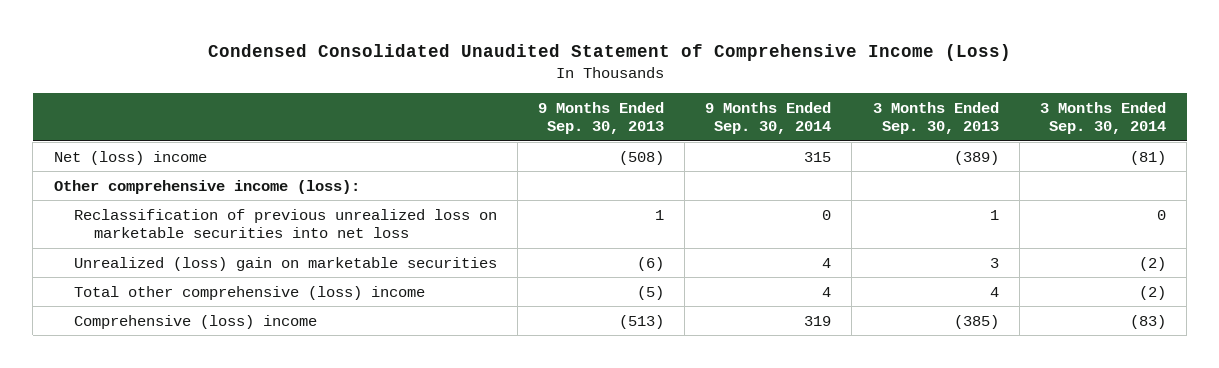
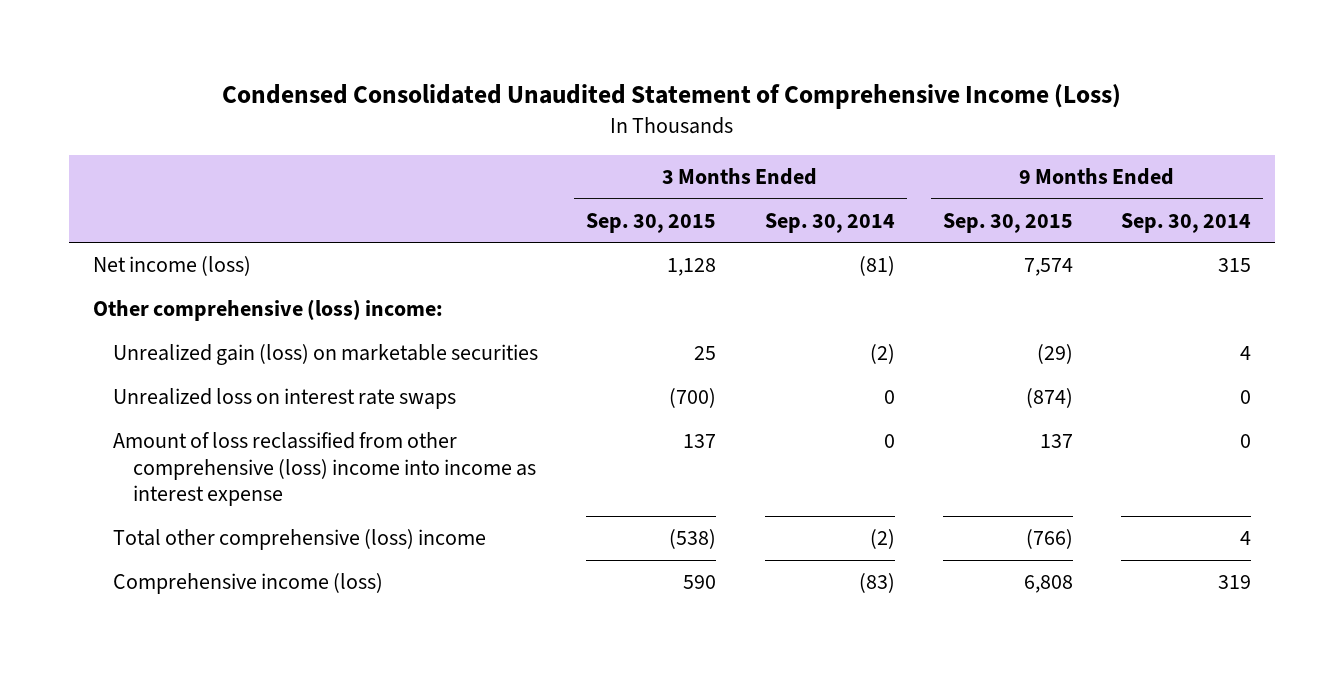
[537,101,664,135] 9 Months Ended Sep. 30, 2013 -> none
[872,101,999,135] 3 Months Ended Sep. 30, 2013 -> none
none -> [586,212,717,233] Sep. 30, 2015
none -> [942,212,1073,233] Sep. 30, 2015
[73,208,497,239] Reclassification of previous unrealized loss on marketable securities into net loss -> none
[53,150,207,165] Net (loss) income -> [92,256,251,277] Net income (loss)
[53,179,360,194] Other comprehensive income (loss): -> [92,299,443,322] Other comprehensive (loss) income:
[73,256,497,271] Unrealized (loss) gain on marketable securities -> [112,344,538,366] Unrealized gain (loss) on marketable securities
none -> [112,388,456,410] Unrealized loss on interest rate swaps
none -> [112,432,536,507] Amount of loss reclassified from other comprehensive (loss) income into income as interest expense
[73,314,317,329] Comprehensive (loss) income -> [112,573,383,595] Comprehensive income (loss)

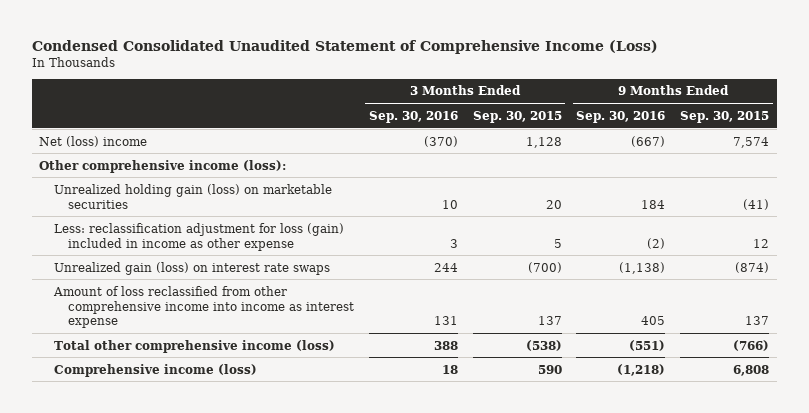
[764,212,895,233] Sep. 30, 2014 -> none
[1121,212,1252,233] Sep. 30, 2014 -> none
none -> [368,110,458,123] Sep. 30, 2016
none -> [576,110,666,123] Sep. 30, 2016
[92,256,251,277] Net income (loss) -> [39,135,148,147] Net (loss) income
[92,299,443,322] Other comprehensive (loss) income: -> [39,159,287,173] Other comprehensive income (loss):
[112,344,538,366] Unrealized gain (loss) on marketable securities -> [53,183,332,209] Unrealized holding gain (loss) on marketable securities
[694,346,717,361] 25 -> [545,199,562,209] 20
[1036,344,1073,365] (29) -> [743,198,770,210] (41)
none -> [53,222,344,251] Less: reclassification adjustment for loss (gain) included in income as other expense
[112,388,456,410] Unrealized loss on interest rate swaps -> [53,261,330,275] Unrealized gain (loss) on interest rate swaps
[112,432,536,507] Amount of loss reclassified from other comprehensive (loss) income into income as interest expense -> [52,285,355,329] Amount of loss reclassified from other comprehensive income into income as interest expense
[112,529,486,551] Total other comprehensive (loss) income -> [53,339,335,353] Total other comprehensive income (loss)

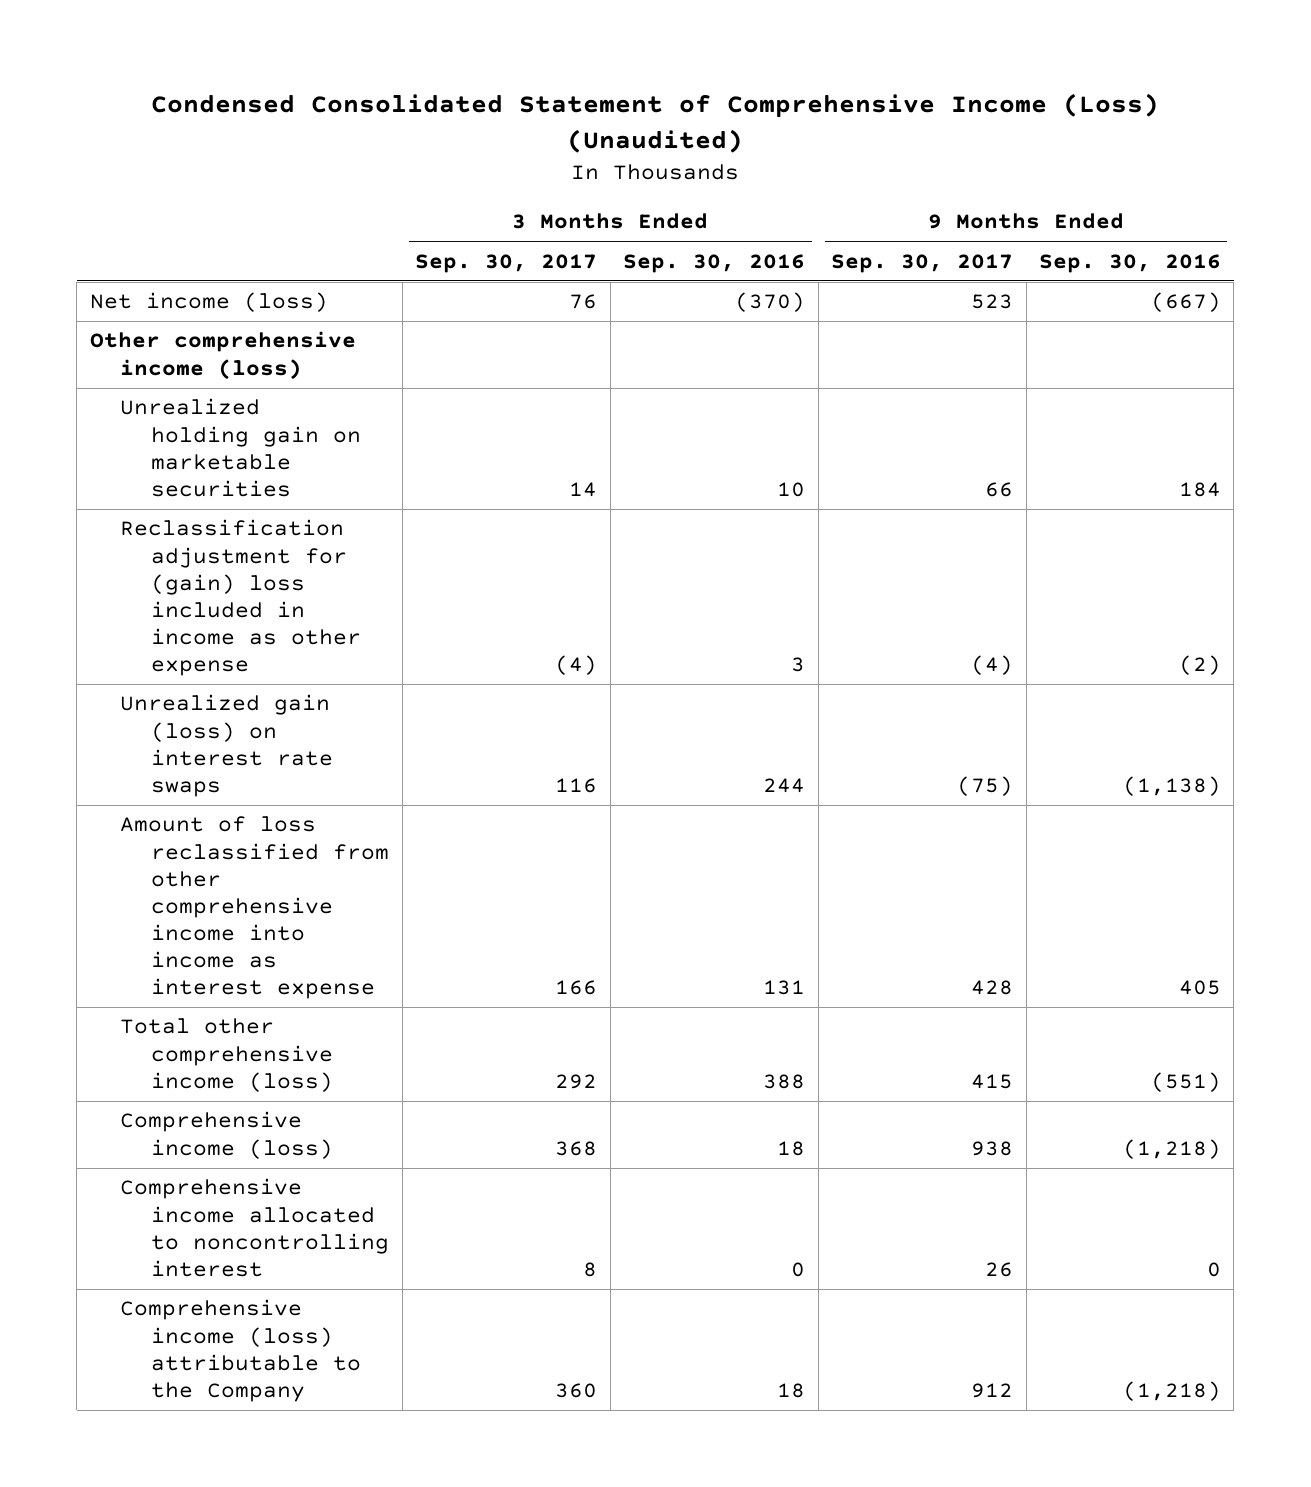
[31,39,658,54] Condensed Consolidated Unaudited Statement of Comprehensive Income (Loss) -> [151,93,1160,153] Condensed Consolidated Statement of Comprehensive Income (Loss) (Unaudited)
[472,110,562,123] Sep. 30, 2015 -> none
[680,110,770,123] Sep. 30, 2015 -> none
none -> [415,253,598,273] Sep. 30, 2017
none -> [831,253,1014,273] Sep. 30, 2017
[39,135,148,147] Net (loss) income -> [89,292,328,313] Net income (loss)
[39,159,287,173] Other comprehensive income (loss): -> [89,331,356,380] Other comprehensive income (loss)
[53,183,332,209] Unrealized holding gain (loss) on marketable securities -> [120,398,362,497] Unrealized holding gain on marketable securities
[53,222,344,251] Less: reclassification adjustment for loss (gain) included in income as other expense -> [120,519,362,676] Reclassification adjustment for (gain) loss included in income as other expense
none -> [120,1178,390,1277] Comprehensive income allocated to noncontrolling interest
none -> [120,1299,362,1402] Comprehensive income (loss) attributable to the Company

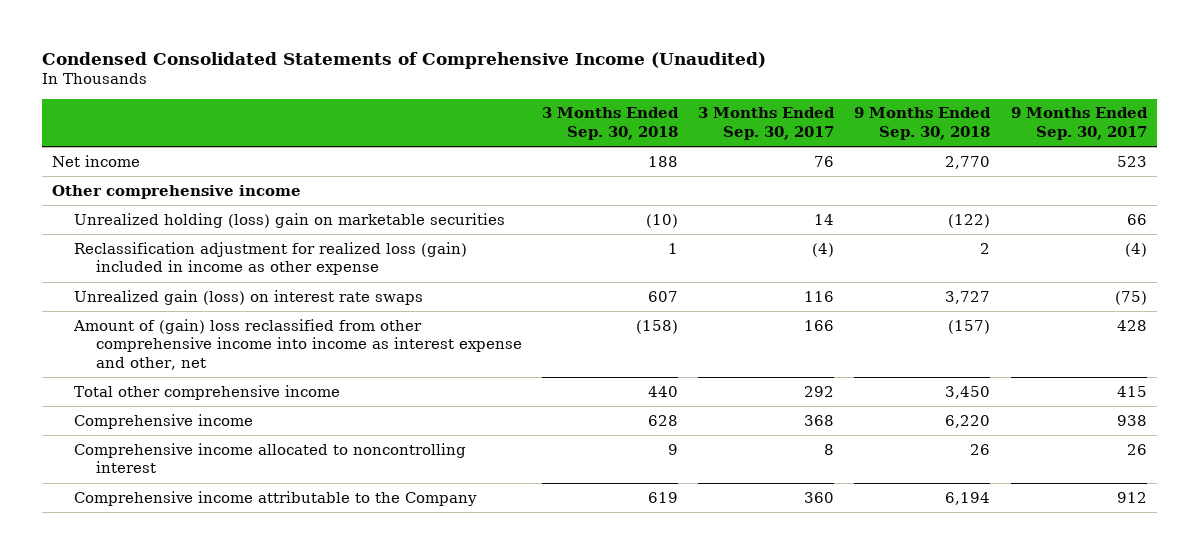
[151,93,1160,153] Condensed Consolidated Statement of Comprehensive Income (Loss) (Unaudited) -> [42,51,767,69] Condensed Consolidated Statements of Comprehensive Income (Unaudited)
[623,253,806,273] Sep. 30, 2016 -> none
[1039,253,1222,273] Sep. 30, 2016 -> none
none -> [542,107,680,141] 3 Months Ended Sep. 30, 2018
none -> [854,107,992,141] 9 Months Ended Sep. 30, 2018
[89,292,328,313] Net income (loss) -> [52,154,141,167] Net income
[89,331,356,380] Other comprehensive income (loss) -> [52,184,302,199] Other comprehensive income
[120,398,362,497] Unrealized holding gain on marketable securities -> [74,212,506,228] Unrealized holding (loss) gain on marketable securities
[120,519,362,676] Reclassification adjustment for (gain) loss included in income as other expense -> [74,241,468,276] Reclassification adjustment for realized loss (gain) included in income as other expense
[120,816,390,999] Amount of loss reclassified from other comprehensive income into income as interest expense -> [73,318,522,371] Amount of (gain) loss reclassified from other comprehensive income into income as interest expense and other, net
[120,1018,334,1092] Total other comprehensive income (loss) -> [74,384,341,400] Total other comprehensive income
[120,1111,334,1159] Comprehensive income (loss) -> [74,413,254,429] Comprehensive income
[120,1299,362,1402] Comprehensive income (loss) attributable to the Company -> [74,490,478,506] Comprehensive income attributable to the Company

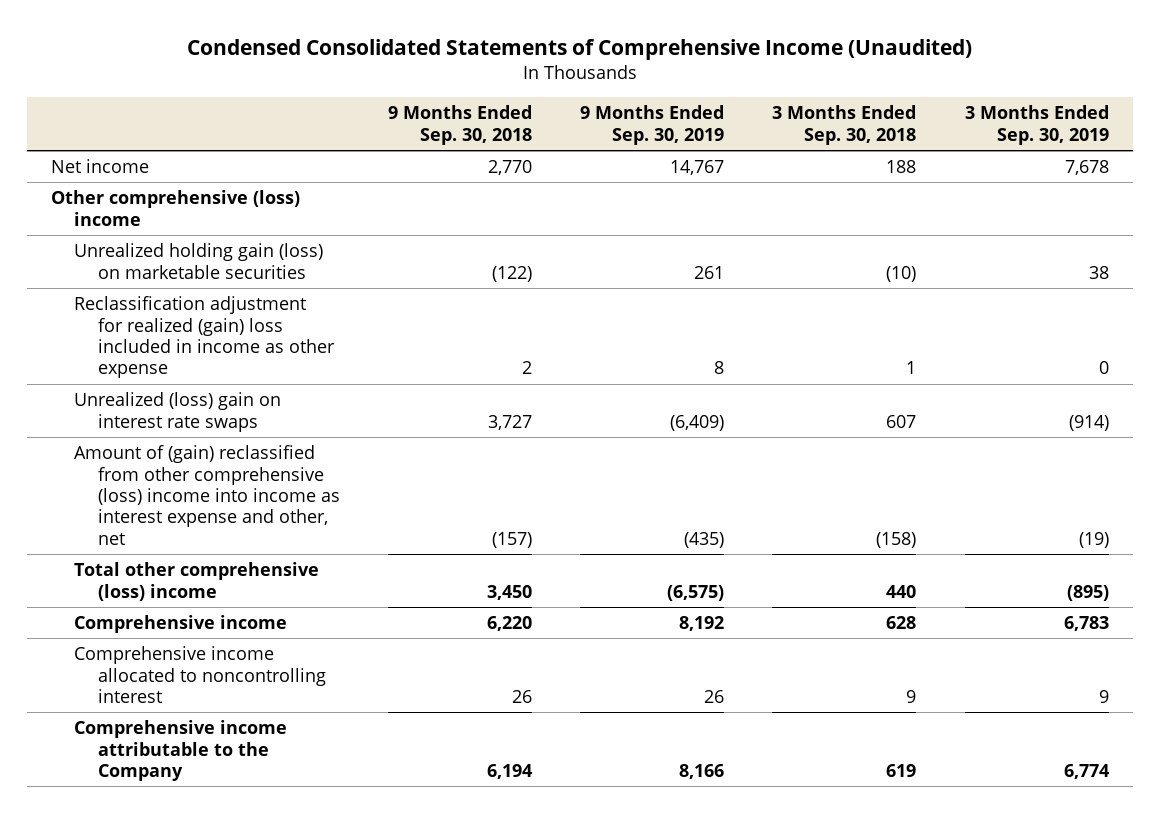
[698,107,836,141] 3 Months Ended Sep. 30, 2017 -> none
[1010,107,1148,141] 9 Months Ended Sep. 30, 2017 -> none
none -> [580,105,725,145] 9 Months Ended Sep. 30, 2019
none -> [964,105,1109,145] 3 Months Ended Sep. 30, 2019
[52,184,302,199] Other comprehensive income -> [50,190,300,226] Other comprehensive (loss) income
[74,212,506,228] Unrealized holding (loss) gain on marketable securities -> [74,243,324,279] Unrealized holding gain (loss) on marketable securities
[74,241,468,276] Reclassification adjustment for realized loss (gain) included in income as other expense -> [74,296,335,379] Reclassification adjustment for realized (gain) loss included in income as other expense
[74,289,424,305] Unrealized gain (loss) on interest rate swaps -> [74,392,282,432] Unrealized (loss) gain on interest rate swaps
[73,318,522,371] Amount of (gain) loss reclassified from other comprehensive income into income as interest expense and other, net -> [74,445,340,545] Amount of (gain) reclassified from other comprehensive (loss) income into income as interest expense and other, net
[74,384,341,400] Total other comprehensive income -> [74,562,320,601] Total other comprehensive (loss) income

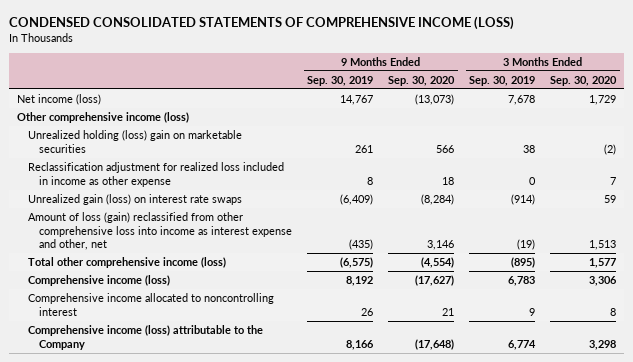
[186,38,972,60] Condensed Consolidated Statements of Comprehensive Income (Unaudited) -> [9,15,515,30] CONDENSED CONSOLIDATED STATEMENTS OF COMPREHENSIVE INCOME (LOSS)
[388,105,533,145] 9 Months Ended Sep. 30, 2018 -> none
[772,105,917,145] 3 Months Ended Sep. 30, 2018 -> none
none -> [388,75,456,86] Sep. 30, 2020
none -> [550,75,618,86] Sep. 30, 2020
[50,159,149,174] Net income -> [16,94,101,106] Net income (loss)
[50,190,300,226] Other comprehensive (loss) income -> [16,112,189,124] Other comprehensive income (loss)
[74,243,324,279] Unrealized holding gain (loss) on marketable securities -> [28,130,243,153] Unrealized holding (loss) gain on marketable securities
[74,296,335,379] Reclassification adjustment for realized (gain) loss included in income as other expense -> [28,162,285,187] Reclassification adjustment for realized loss included in income as other expense
[74,392,282,432] Unrealized (loss) gain on interest rate swaps -> [28,194,243,206] Unrealized gain (loss) on interest rate swaps
[74,445,340,545] Amount of (gain) reclassified from other comprehensive (loss) income into income as interest expense and other, net -> [28,212,293,251] Amount of loss (gain) reclassified from other comprehensive loss into income as interest expense and other, net
[74,562,320,601] Total other comprehensive (loss) income -> [28,257,227,269] Total other comprehensive income (loss)
[74,615,288,634] Comprehensive income -> [28,275,171,287] Comprehensive income (loss)
[74,720,288,781] Comprehensive income attributable to the Company -> [28,325,264,350] Comprehensive income (loss) attributable to the Company

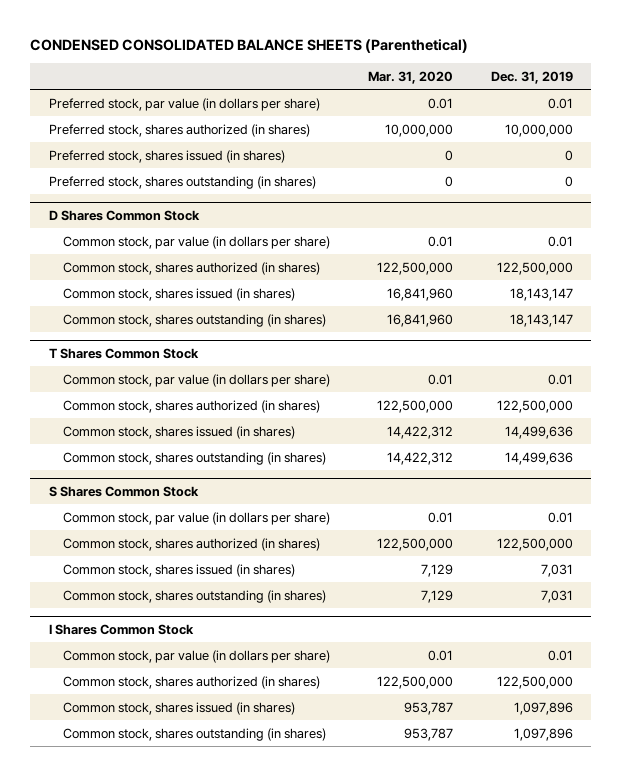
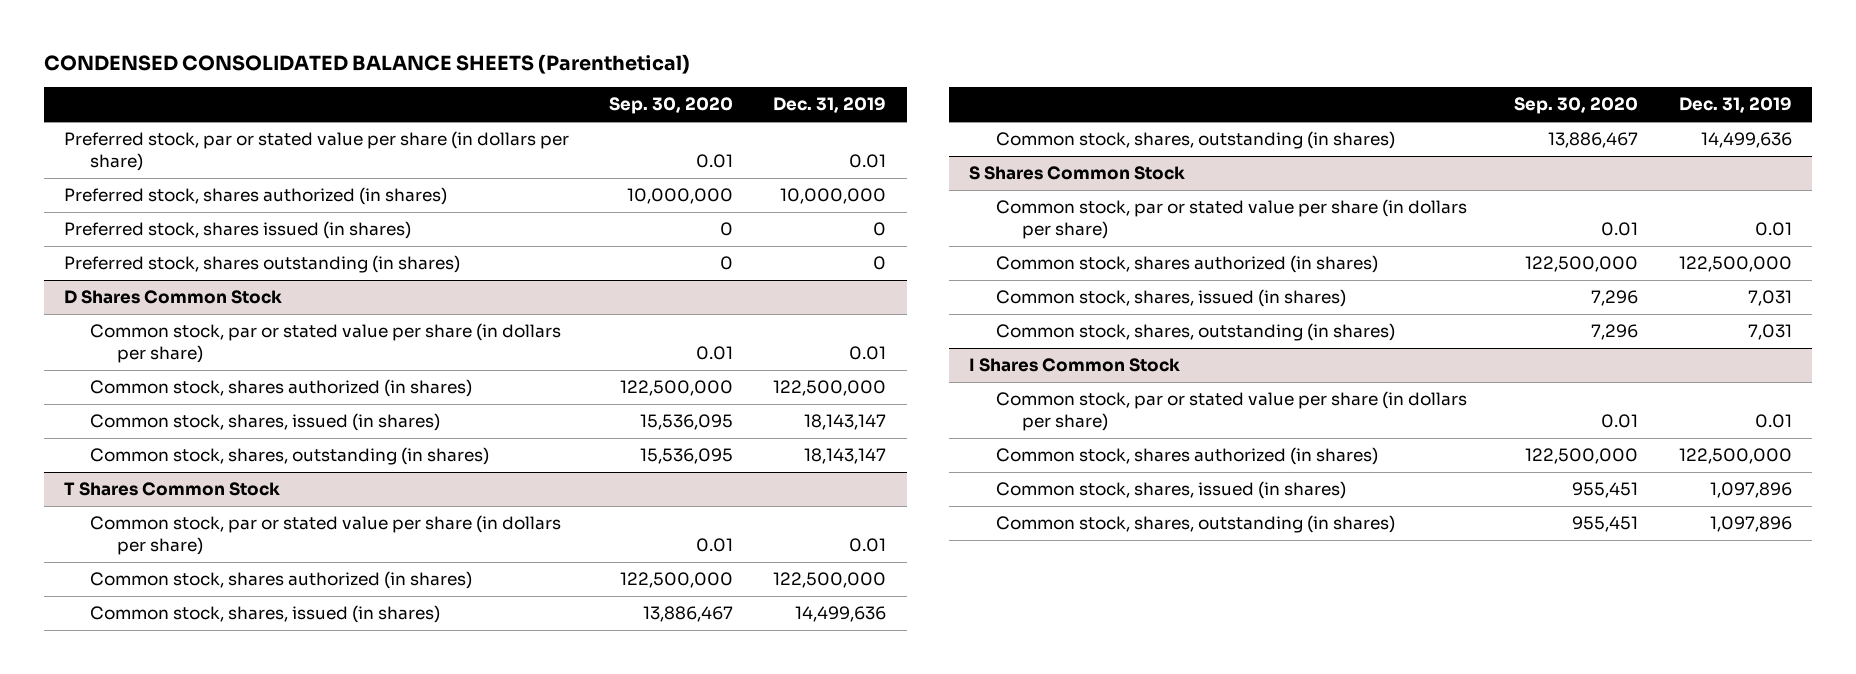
[367,70,453,84] Mar. 31, 2020 -> none
none -> [609,97,734,115] Sep. 30, 2020
[49,97,321,111] Preferred stock, par value (in dollars per share) -> [63,131,569,171] Preferred stock, par or stated value per share (in dollars per share)
[63,235,331,249] Common stock, par value (in dollars per share) -> [90,323,562,363] Common stock, par or stated value per share (in dollars per share)
[63,287,296,301] Common stock, shares issued (in shares) -> [90,413,441,432] Common stock, shares, issued (in shares)
[63,313,327,327] Common stock, shares outstanding (in shares) -> [90,447,490,466] Common stock, shares, outstanding (in shares)
[63,373,331,387] Common stock, par value (in dollars per share) -> [90,515,562,555] Common stock, par or stated value per share (in dollars per share)
[63,425,296,439] Common stock, shares issued (in shares) -> [90,605,441,624] Common stock, shares, issued (in shares)
[63,451,327,465] Common stock, shares outstanding (in shares) -> [995,131,1395,150] Common stock, shares, outstanding (in shares)
[63,511,331,525] Common stock, par value (in dollars per share) -> [995,199,1467,239] Common stock, par or stated value per share (in dollars per share)
[63,563,296,577] Common stock, shares issued (in shares) -> [995,289,1346,308] Common stock, shares, issued (in shares)
[63,589,327,603] Common stock, shares outstanding (in shares) -> [995,323,1395,342] Common stock, shares, outstanding (in shares)
[63,649,331,663] Common stock, par value (in dollars per share) -> [995,391,1467,431] Common stock, par or stated value per share (in dollars per share)
[63,701,296,715] Common stock, shares issued (in shares) -> [995,481,1346,500] Common stock, shares, issued (in shares)
[63,727,327,741] Common stock, shares outstanding (in shares) -> [995,515,1395,534] Common stock, shares, outstanding (in shares)

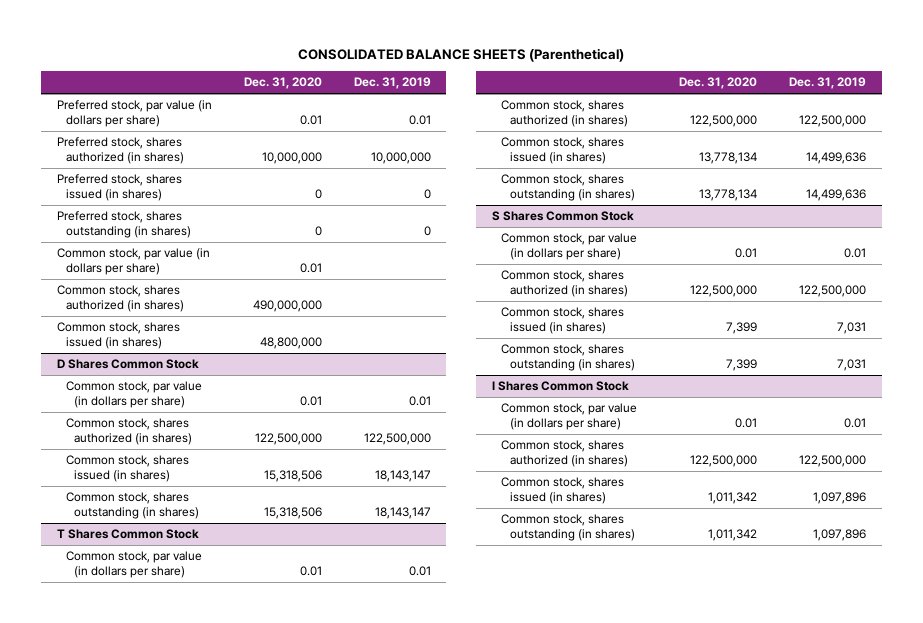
[43,54,690,75] CONDENSED CONSOLIDATED BALANCE SHEETS (Parenthetical) -> [298,48,625,63] CONSOLIDATED BALANCE SHEETS (Parenthetical)
[609,97,734,115] Sep. 30, 2020 -> none
none -> [243,77,322,90] Dec. 31, 2020
[63,131,569,171] Preferred stock, par or stated value per share (in dollars per share) -> [56,100,212,127] Preferred stock, par value (in dollars per share)
none -> [56,248,210,275] Common stock, par value (in dollars per share)
none -> [56,285,184,312] Common stock, shares authorized (in shares)
none -> [56,322,180,349] Common stock, shares issued (in shares)
[90,323,562,363] Common stock, par or stated value per share (in dollars per share) -> [65,381,202,408] Common stock, par value (in dollars per share)
[90,413,441,432] Common stock, shares, issued (in shares) -> [65,455,189,482] Common stock, shares issued (in shares)
[90,447,490,466] Common stock, shares, outstanding (in shares) -> [65,492,200,519] Common stock, shares outstanding (in shares)
[90,515,562,555] Common stock, par or stated value per share (in dollars per share) -> [65,551,202,578] Common stock, par value (in dollars per share)
[90,605,441,624] Common stock, shares, issued (in shares) -> [501,137,625,164] Common stock, shares issued (in shares)
[995,131,1395,150] Common stock, shares, outstanding (in shares) -> [501,174,635,201] Common stock, shares outstanding (in shares)
[995,199,1467,239] Common stock, par or stated value per share (in dollars per share) -> [501,233,638,260] Common stock, par value (in dollars per share)
[995,289,1346,308] Common stock, shares, issued (in shares) -> [501,307,625,334] Common stock, shares issued (in shares)
[995,323,1395,342] Common stock, shares, outstanding (in shares) -> [501,344,635,371] Common stock, shares outstanding (in shares)
[995,391,1467,431] Common stock, par or stated value per share (in dollars per share) -> [501,403,638,430] Common stock, par value (in dollars per share)
[995,481,1346,500] Common stock, shares, issued (in shares) -> [501,477,625,504] Common stock, shares issued (in shares)
[995,515,1395,534] Common stock, shares, outstanding (in shares) -> [501,514,635,541] Common stock, shares outstanding (in shares)

